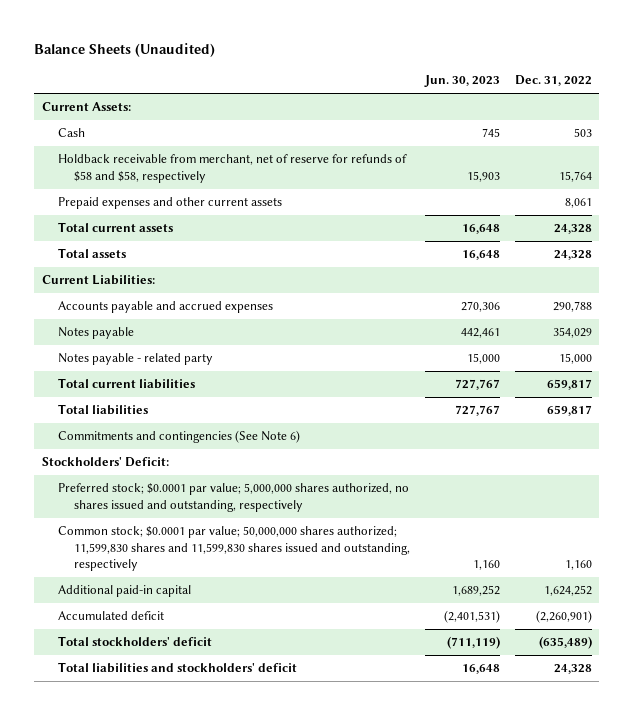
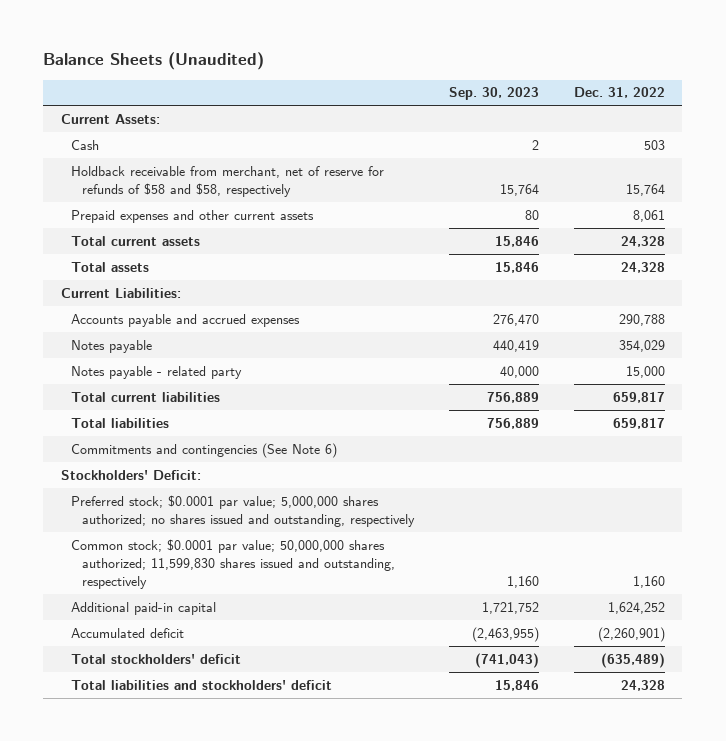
[423,75,500,88] Jun. 30, 2023 -> none
none -> [448,87,539,101] Sep. 30, 2023
[57,483,409,512] Preferred stock; $0.0001 par value; 5,000,000 shares authorized, no shares issued and outstanding, respectively -> [71,494,415,527] Preferred stock; $0.0001 par value; 5,000,000 shares authorized; no shares issued and outstanding, respectively
[57,526,410,572] Common stock; $0.0001 par value; 50,000,000 shares authorized; 11,599,830 shares and 11,599,830 shares issued and outstanding, respectively -> [71,538,395,589] Common stock; $0.0001 par value; 50,000,000 shares authorized; 11,599,830 shares issued and outstanding, respectively

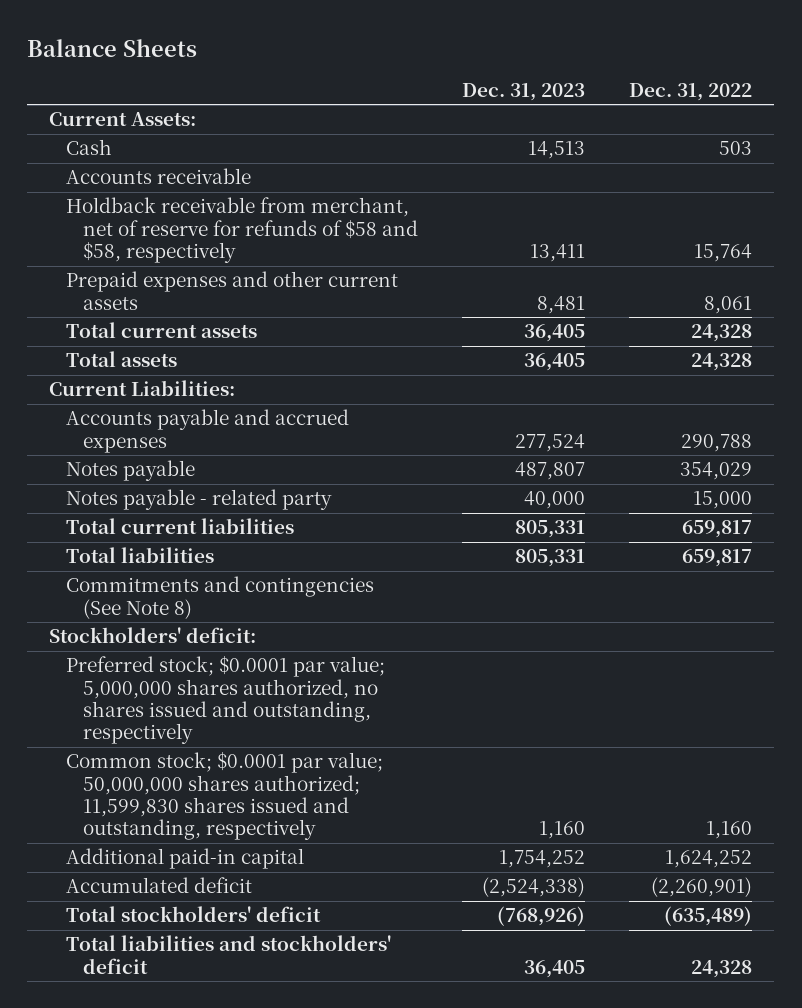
[43,52,265,71] Balance Sheets (Unaudited) -> [27,38,198,57] Balance Sheets
[448,87,539,101] Sep. 30, 2023 -> none
none -> [461,82,585,101] Dec. 31, 2023
none -> [65,168,251,185] Accounts receivable
[71,442,338,458] Commitments and contingencies (See Note 6) -> [65,576,374,619] Commitments and contingencies (See Note 8)
[60,469,201,480] Stockholders' Deficit: -> [49,627,257,644] Stockholders' deficit:
[71,494,415,527] Preferred stock; $0.0001 par value; 5,000,000 shares authorized; no shares issued and outstanding, respectively -> [65,656,385,745] Preferred stock; $0.0001 par value; 5,000,000 shares authorized, no shares issued and outstanding, respectively

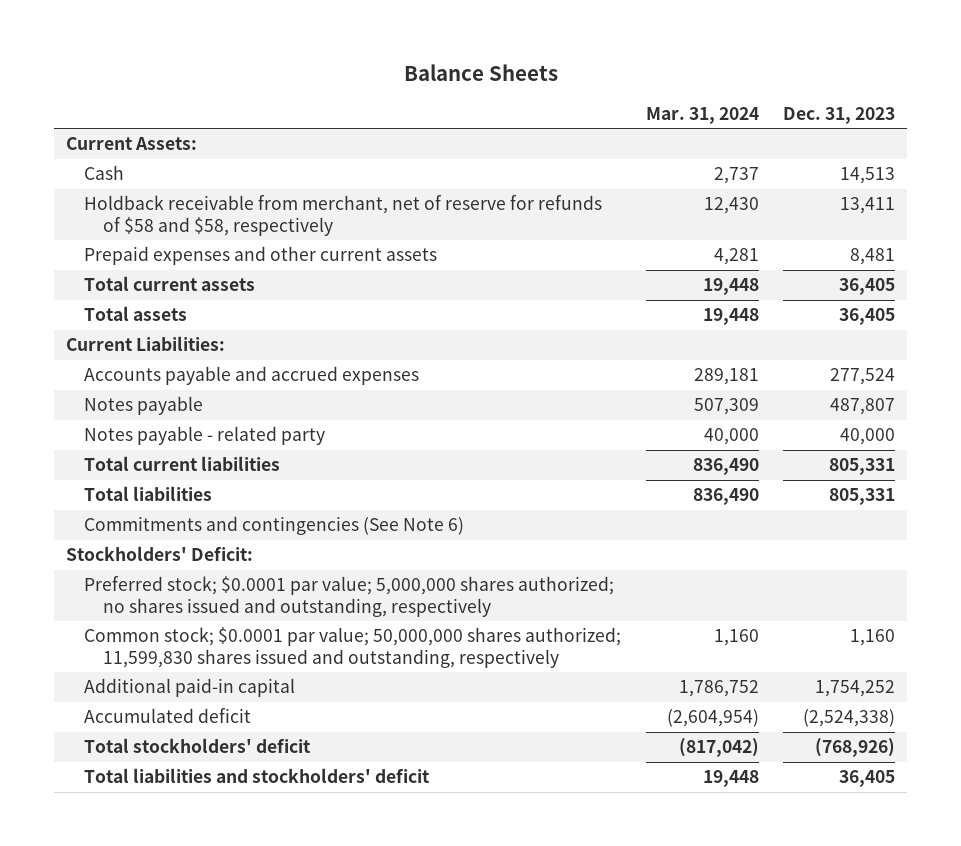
[629,82,753,101] Dec. 31, 2022 -> none
none -> [645,106,759,124] Mar. 31, 2024
[65,168,251,185] Accounts receivable -> none
[65,576,374,619] Commitments and contingencies (See Note 8) -> [84,516,465,536] Commitments and contingencies (See Note 6)
[49,627,257,644] Stockholders' deficit: -> [65,546,253,562] Stockholders' Deficit:
[65,656,385,745] Preferred stock; $0.0001 par value; 5,000,000 shares authorized, no shares issued and outstanding, respectively -> [84,576,615,617] Preferred stock; $0.0001 par value; 5,000,000 shares authorized; no shares issued and outstanding, respectively

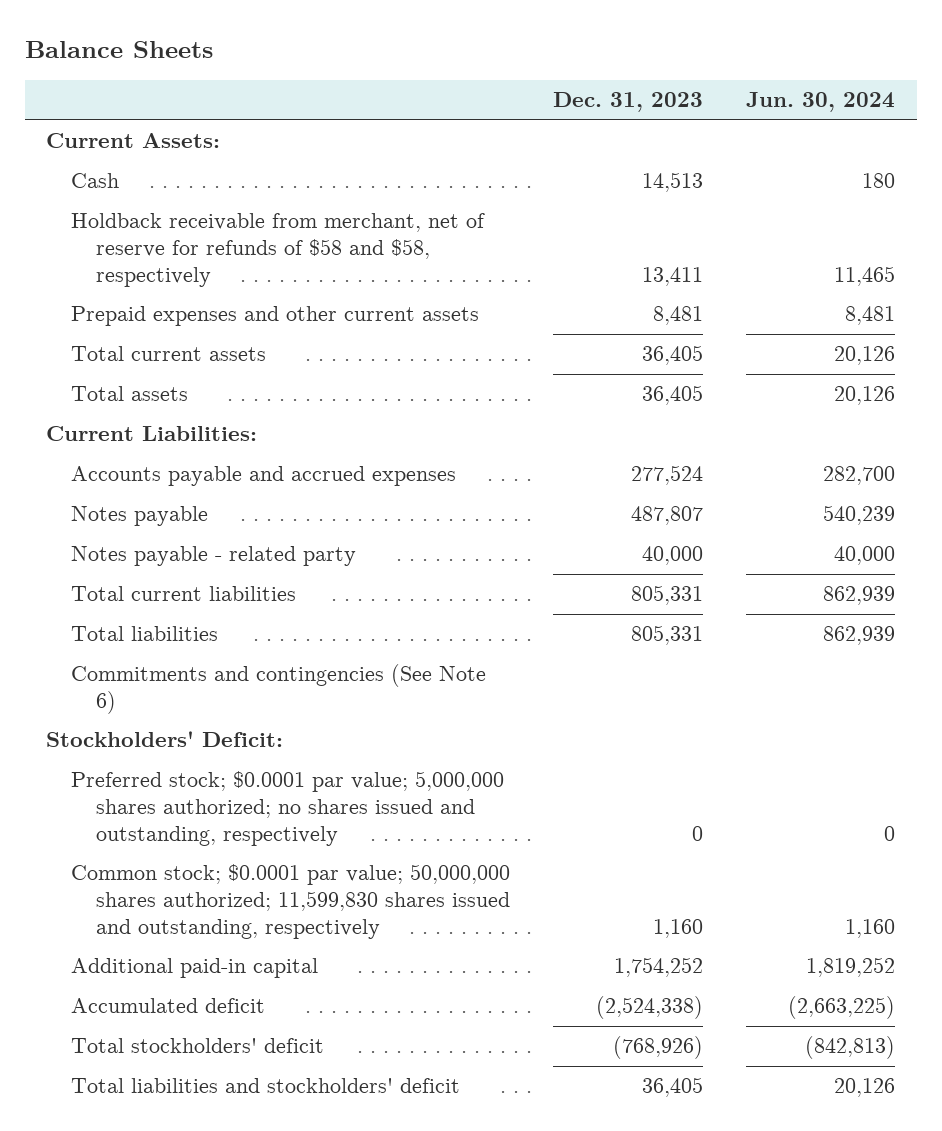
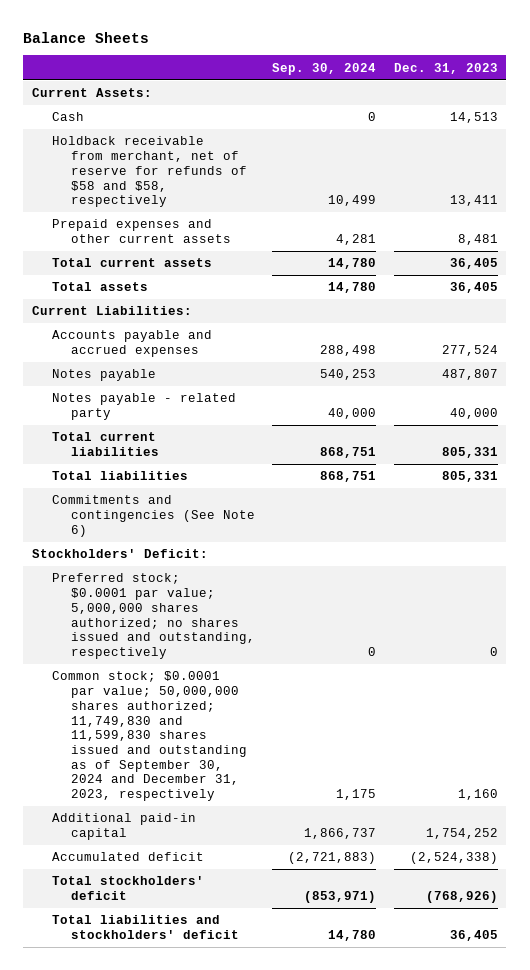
[746,92,896,113] Jun. 30, 2024 -> none
none -> [272,62,377,75] Sep. 30, 2024
[71,864,511,939] Common stock; $0.0001 par value; 50,000,000 shares authorized; 11,599,830 shares issued and outstanding, respectively -> [51,671,247,802] Common stock; $0.0001 par value; 50,000,000 shares authorized; 11,749,830 and 11,599,830 shares issued and outstanding as of September 30, 2024 and December 31, 2023, respectively

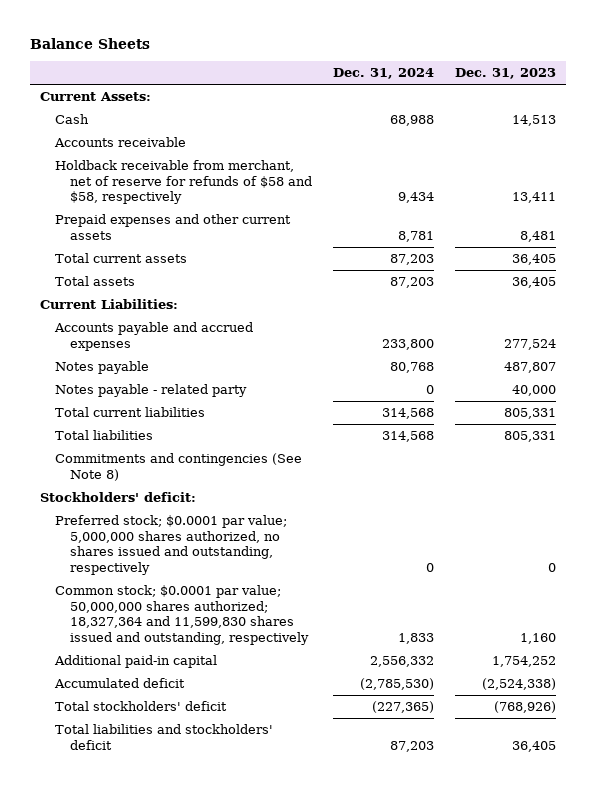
[272,62,377,75] Sep. 30, 2024 -> none
none -> [332,68,434,80] Dec. 31, 2024
none -> [53,137,186,148] Accounts receivable
[51,495,255,537] Commitments and contingencies (See Note 6) -> [54,453,302,481] Commitments and contingencies (See Note 8)
[32,549,209,559] Stockholders' Deficit: -> [40,492,197,503] Stockholders' deficit:
[51,573,255,659] Preferred stock; $0.0001 par value; 5,000,000 shares authorized; no shares issued and outstanding, respectively -> [54,515,287,575] Preferred stock; $0.0001 par value; 5,000,000 shares authorized, no shares issued and outstanding, respectively
[51,671,247,802] Common stock; $0.0001 par value; 50,000,000 shares authorized; 11,749,830 and 11,599,830 shares issued and outstanding as of September 30, 2024 and December 31, 2023, respectively -> [54,585,309,645] Common stock; $0.0001 par value; 50,000,000 shares authorized; 18,327,364 and 11,599,830 shares issued and outstanding, respectively

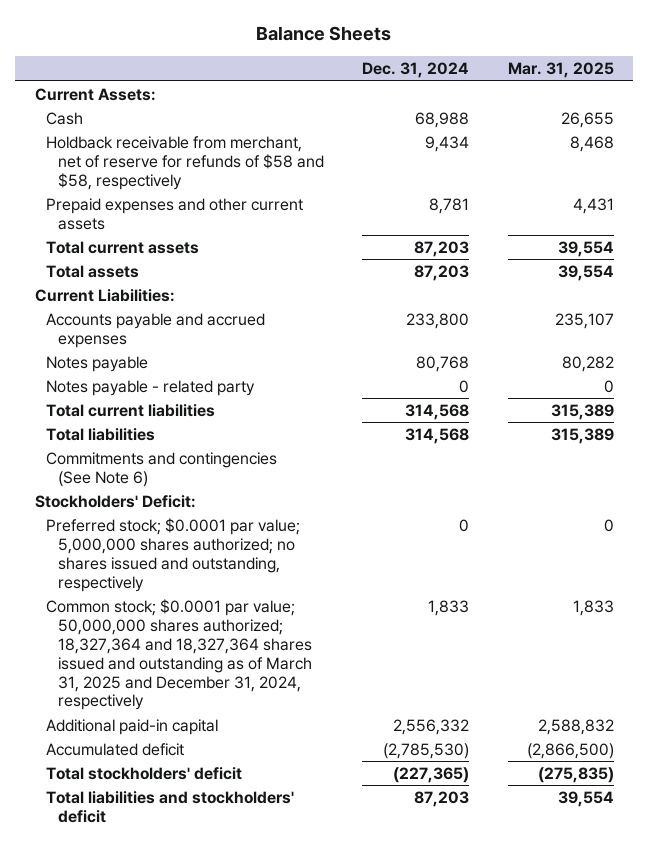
[454,68,556,80] Dec. 31, 2023 -> none
none -> [507,62,614,79] Mar. 31, 2025
[53,137,186,148] Accounts receivable -> none
[54,453,302,481] Commitments and contingencies (See Note 8) -> [46,451,278,487] Commitments and contingencies (See Note 6)
[40,492,197,503] Stockholders' deficit: -> [34,494,196,508] Stockholders' Deficit:
[54,515,287,575] Preferred stock; $0.0001 par value; 5,000,000 shares authorized, no shares issued and outstanding, respectively -> [46,517,301,592] Preferred stock; $0.0001 par value; 5,000,000 shares authorized; no shares issued and outstanding, respectively
[54,585,309,645] Common stock; $0.0001 par value; 50,000,000 shares authorized; 18,327,364 and 11,599,830 shares issued and outstanding, respectively -> [46,598,313,711] Common stock; $0.0001 par value; 50,000,000 shares authorized; 18,327,364 and 18,327,364 shares issued and outstanding as of March 31, 2025 and December 31, 2024, respectively

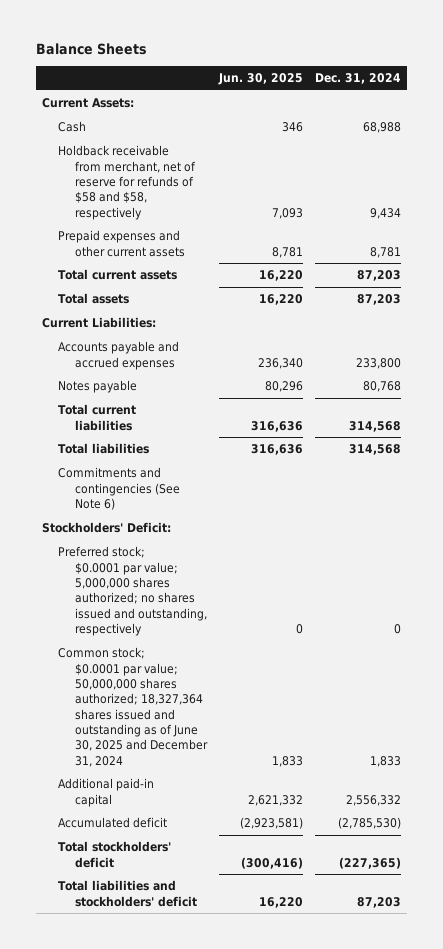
[507,62,614,79] Mar. 31, 2025 -> none
none -> [217,73,303,86] Jun. 30, 2025
[46,379,256,396] Notes payable - related party -> none
[46,598,313,711] Common stock; $0.0001 par value; 50,000,000 shares authorized; 18,327,364 and 18,327,364 shares issued and outstanding as of March 31, 2025 and December 31, 2024, respectively -> [58,647,208,767] Common stock; $0.0001 par value; 50,000,000 shares authorized; 18,327,364 shares issued and outstanding as of June 30, 2025 and December 31, 2024

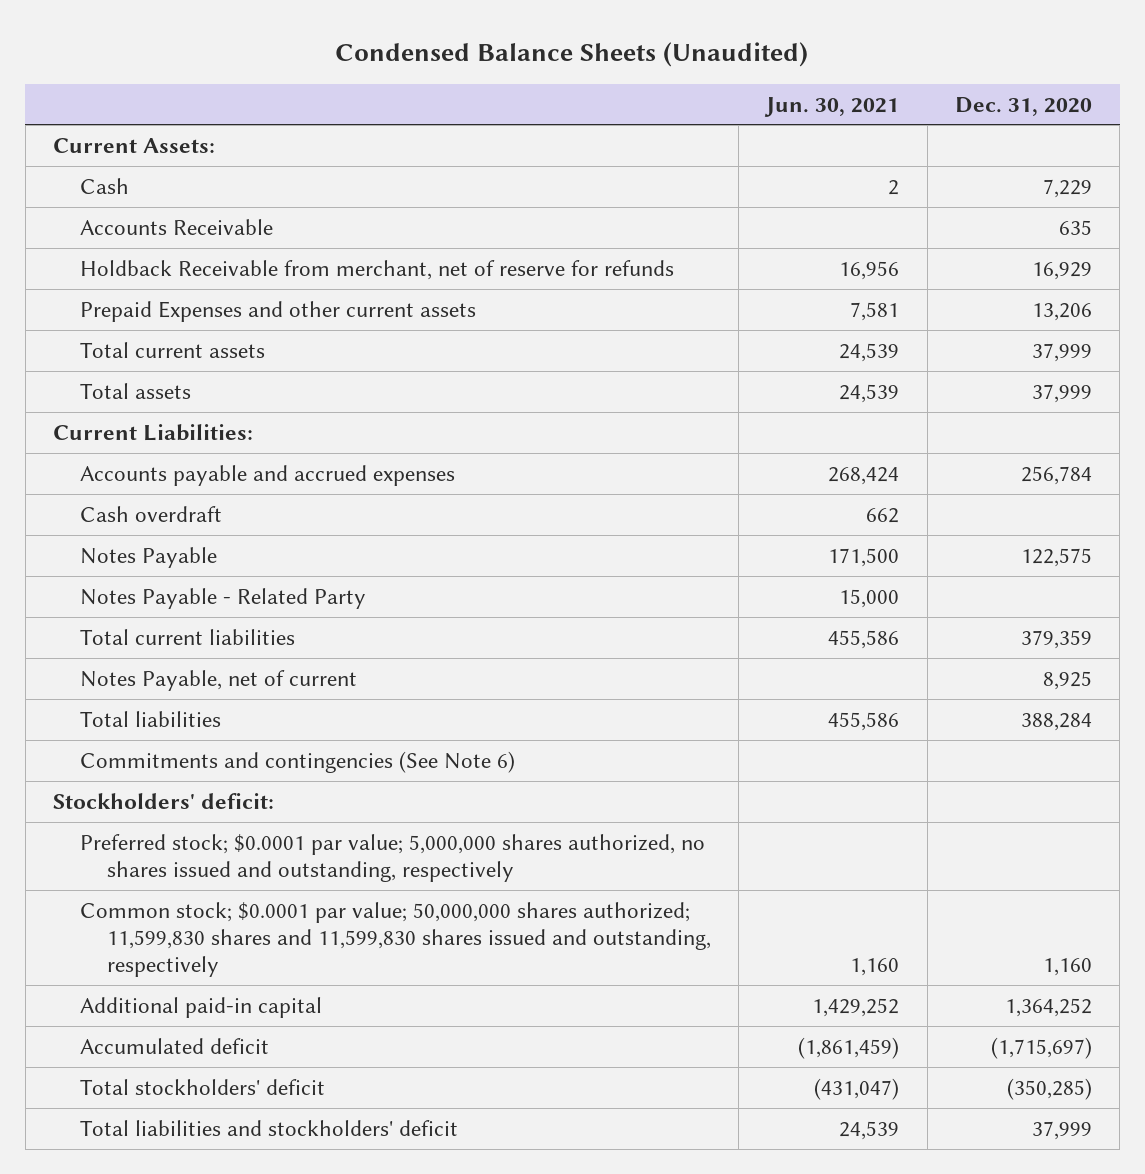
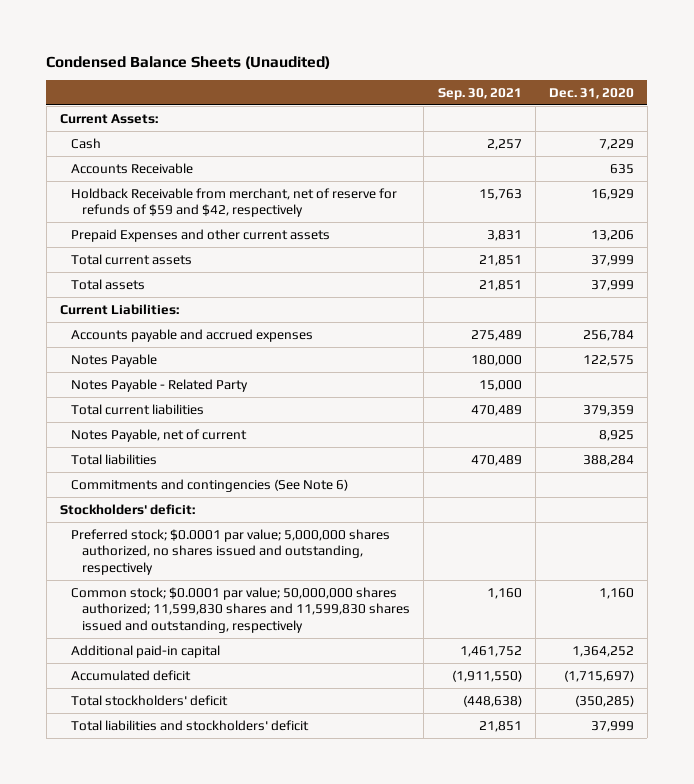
[764,96,900,117] Jun. 30, 2021 -> none
none -> [437,87,522,100] Sep. 30, 2021
[79,259,674,280] Holdback Receivable from merchant, net of reserve for refunds -> [71,187,398,218] Holdback Receivable from merchant, net of reserve for refunds of $59 and $42, respectively
[79,505,222,522] Cash overdraft -> none

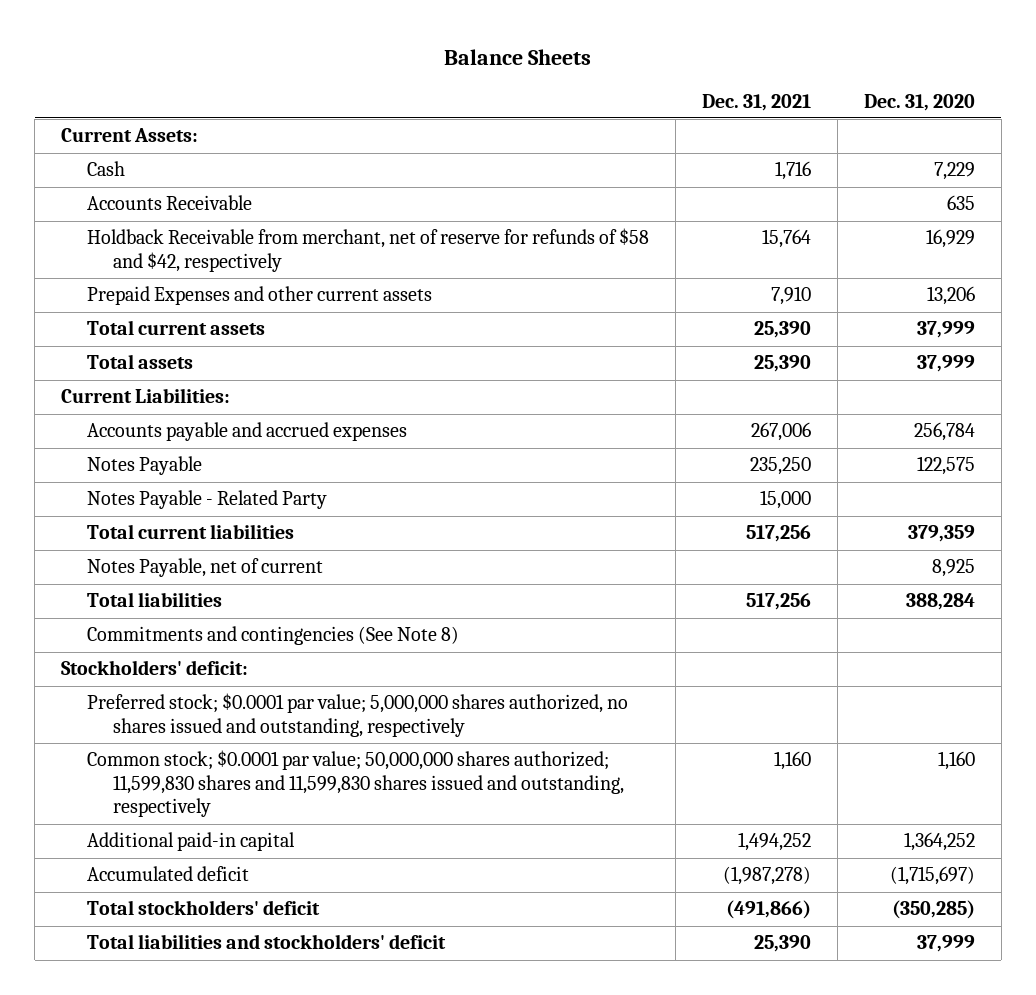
[46,55,331,69] Condensed Balance Sheets (Unaudited) -> [444,48,592,65] Balance Sheets
[437,87,522,100] Sep. 30, 2021 -> none
none -> [702,93,812,111] Dec. 31, 2021
[71,187,398,218] Holdback Receivable from merchant, net of reserve for refunds of $59 and $42, respectively -> [87,228,650,272] Holdback Receivable from merchant, net of reserve for refunds of $58 and $42, respectively
[71,478,349,492] Commitments and contingencies (See Note 6) -> [87,626,460,646] Commitments and contingencies (See Note 8)

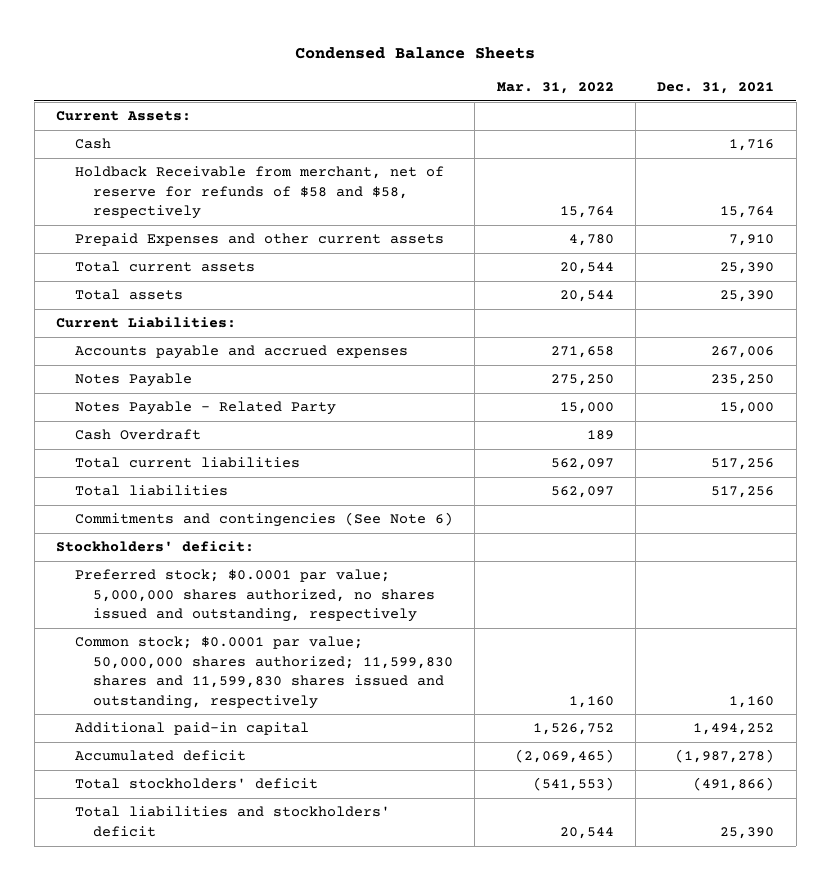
[444,48,592,65] Balance Sheets -> [295,46,536,59] Condensed Balance Sheets
[863,93,975,111] Dec. 31, 2020 -> none
none -> [496,82,614,95] Mar. 31, 2022
[87,195,253,211] Accounts Receivable -> none
[87,228,650,272] Holdback Receivable from merchant, net of reserve for refunds of $58 and $42, respectively -> [74,166,444,220] Holdback Receivable from merchant, net of reserve for refunds of $58 and $58, respectively
none -> [74,429,201,441] Cash Overdraft
[87,558,324,578] Notes Payable, net of current -> none
[87,626,460,646] Commitments and contingencies (See Note 8) -> [74,512,453,528] Commitments and contingencies (See Note 6)

